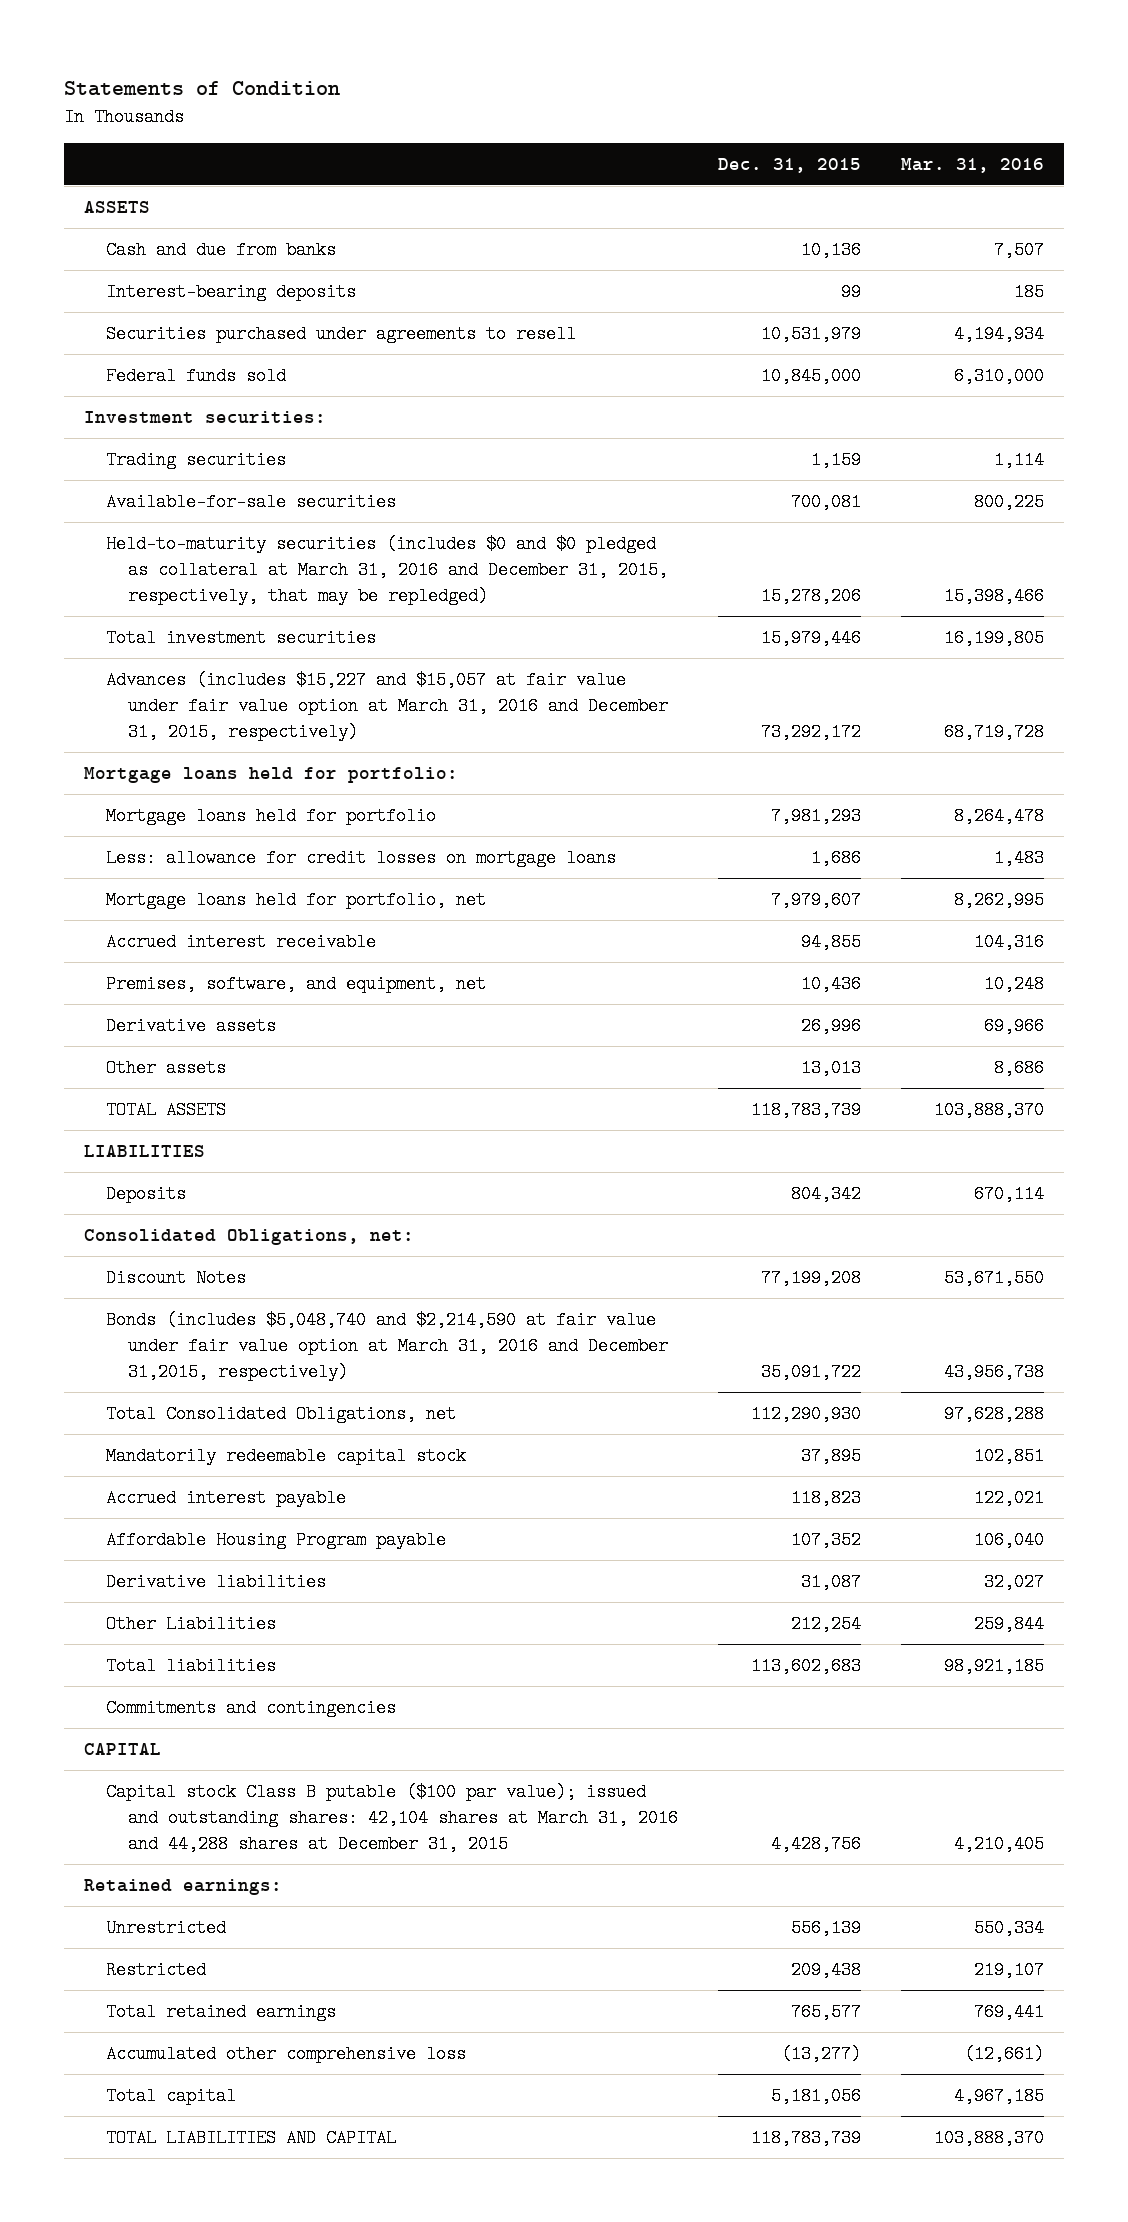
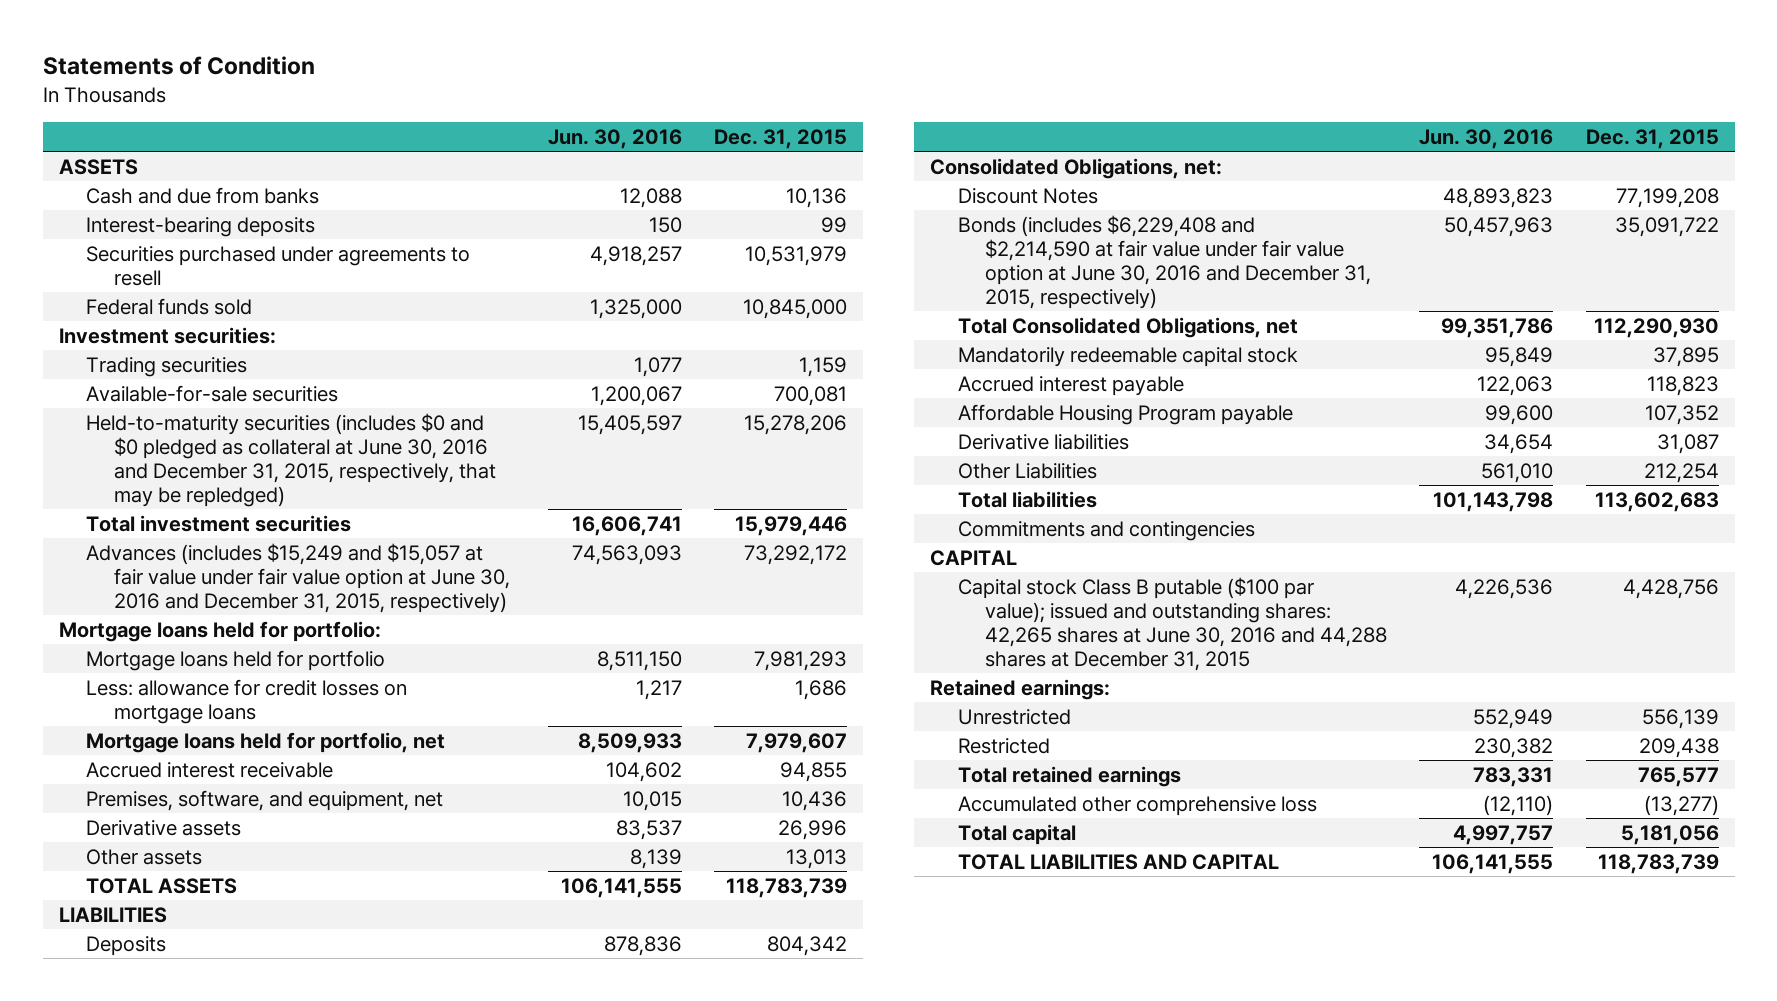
[901,157,1045,173] Mar. 31, 2016 -> none
none -> [547,129,682,150] Jun. 30, 2016
[106,535,669,606] Held-to-maturity securities (includes $0 and $0 pledged as collateral at March 31, 2016 and December 31, 2015, respectively, that may be repledged) -> [86,412,496,507] Held-to-maturity securities (includes $0 and $0 pledged as collateral at June 30, 2016 and December 31, 2015, respectively, that may be repledged)
[106,671,669,742] Advances (includes $15,227 and $15,057 at fair value under fair value option at March 31, 2016 and December 31, 2015, respectively) -> [86,542,510,613] Advances (includes $15,249 and $15,057 at fair value under fair value option at June 30, 2016 and December 31, 2015, respectively)
[106,1311,669,1382] Bonds (includes $5,048,740 and $2,214,590 at fair value under fair value option at March 31, 2016 and December 31,2015, respectively) -> [957,214,1372,309] Bonds (includes $6,229,408 and $2,214,590 at fair value under fair value option at June 30, 2016 and December 31, 2015, respectively)
[106,1783,679,1854] Capital stock Class B putable ($100 par value); issued and outstanding shares: 42,104 shares at March 31, 2016 and 44,288 shares at December 31, 2015 -> [957,576,1388,671] Capital stock Class B putable ($100 par value); issued and outstanding shares: 42,265 shares at June 30, 2016 and 44,288 shares at December 31, 2015

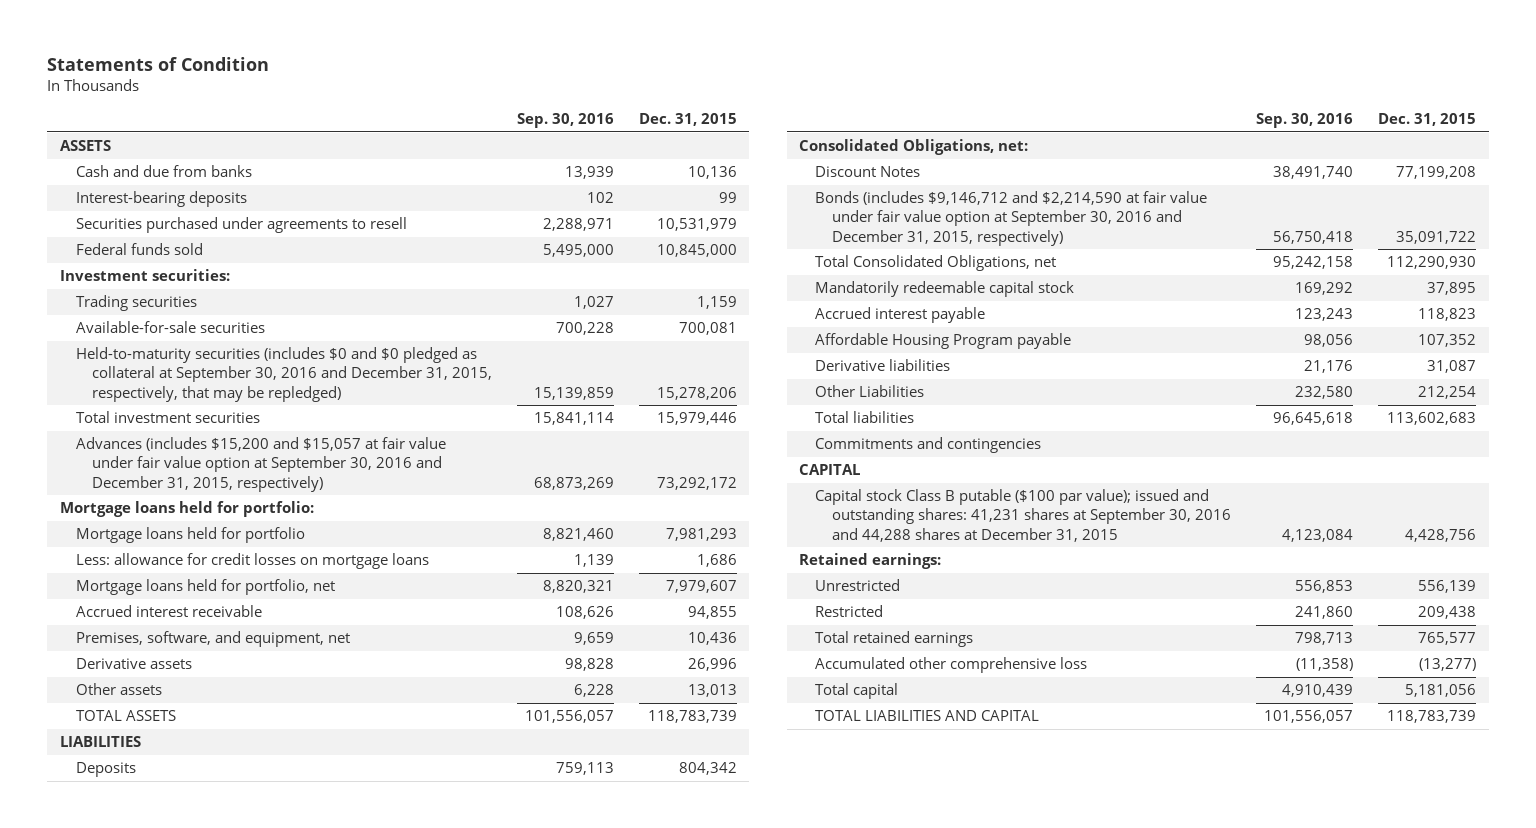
[547,129,682,150] Jun. 30, 2016 -> none
none -> [516,113,614,129] Sep. 30, 2016
[86,412,496,507] Held-to-maturity securities (includes $0 and $0 pledged as collateral at June 30, 2016 and December 31, 2015, respectively, that may be repledged) -> [75,347,493,402] Held-to-maturity securities (includes $0 and $0 pledged as collateral at September 30, 2016 and December 31, 2015, respectively, that may be repledged)
[86,542,510,613] Advances (includes $15,249 and $15,057 at fair value under fair value option at June 30, 2016 and December 31, 2015, respectively) -> [75,437,446,492] Advances (includes $15,200 and $15,057 at fair value under fair value option at September 30, 2016 and December 31, 2015, respectively)
[957,214,1372,309] Bonds (includes $6,229,408 and $2,214,590 at fair value under fair value option at June 30, 2016 and December 31, 2015, respectively) -> [815,191,1208,246] Bonds (includes $9,146,712 and $2,214,590 at fair value under fair value option at September 30, 2016 and December 31, 2015, respectively)
[957,576,1388,671] Capital stock Class B putable ($100 par value); issued and outstanding shares: 42,265 shares at June 30, 2016 and 44,288 shares at December 31, 2015 -> [815,489,1231,542] Capital stock Class B putable ($100 par value); issued and outstanding shares: 41,231 shares at September 30, 2016 and 44,288 shares at December 31, 2015

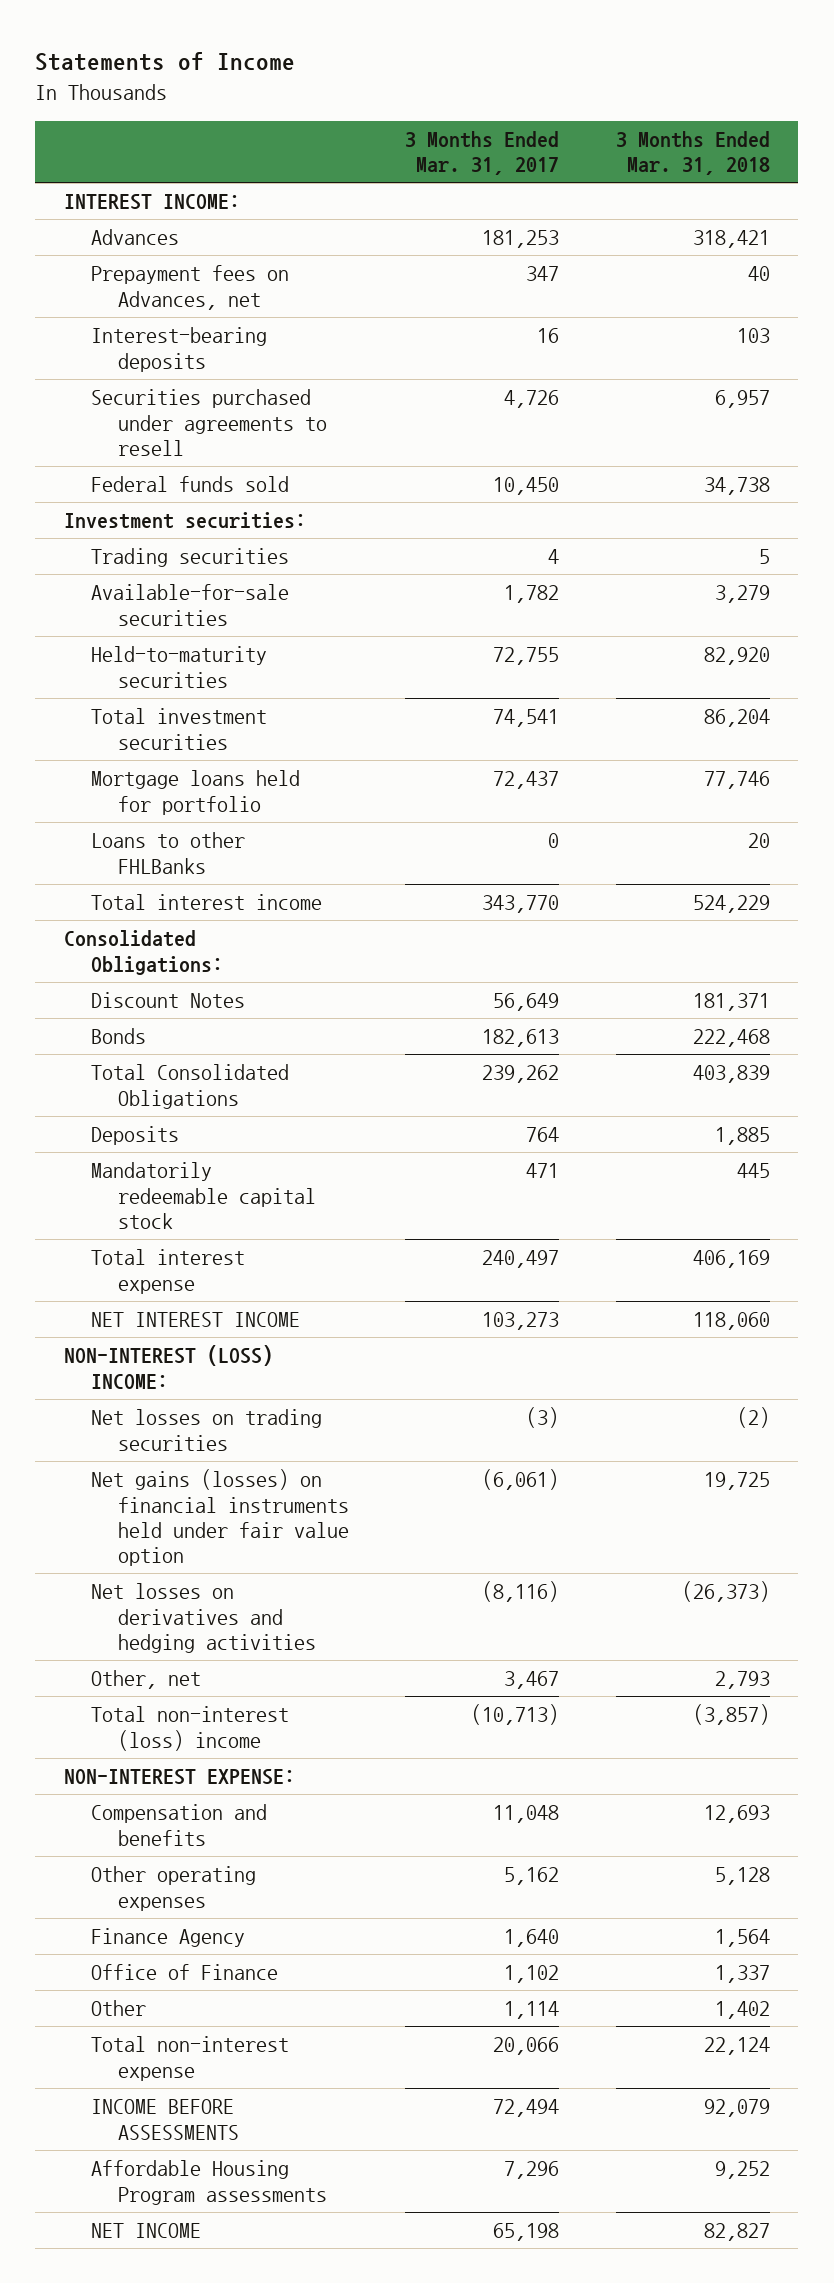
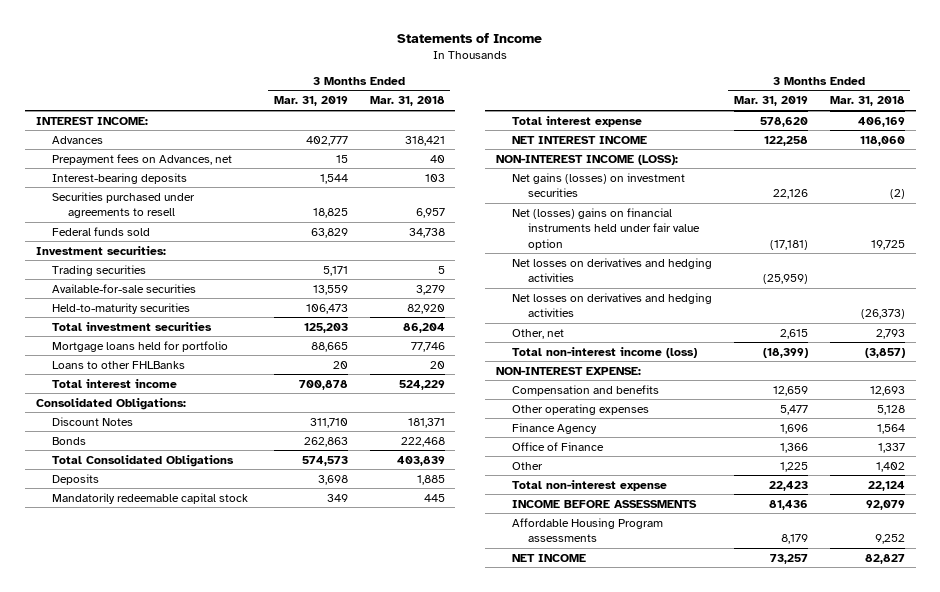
[405,130,560,176] 3 Months Ended Mar. 31, 2017 -> none
none -> [273,96,348,107] Mar. 31, 2019
[63,1345,273,1389] NON-INTEREST (LOSS) INCOME: -> [495,154,678,165] NON-INTEREST INCOME (LOSS):
[90,1409,322,1451] Net losses on trading securities -> [512,172,686,198] Net gains (losses) on investment securities
[90,1469,349,1567] Net gains (losses) on financial instruments held under fair value option -> [512,207,701,250] Net (losses) gains on financial instruments held under fair value option
none -> [512,257,713,283] Net losses on derivatives and hedging activities
[90,1706,289,1751] Total non-interest (loss) income -> [512,346,698,358] Total non-interest income (loss)

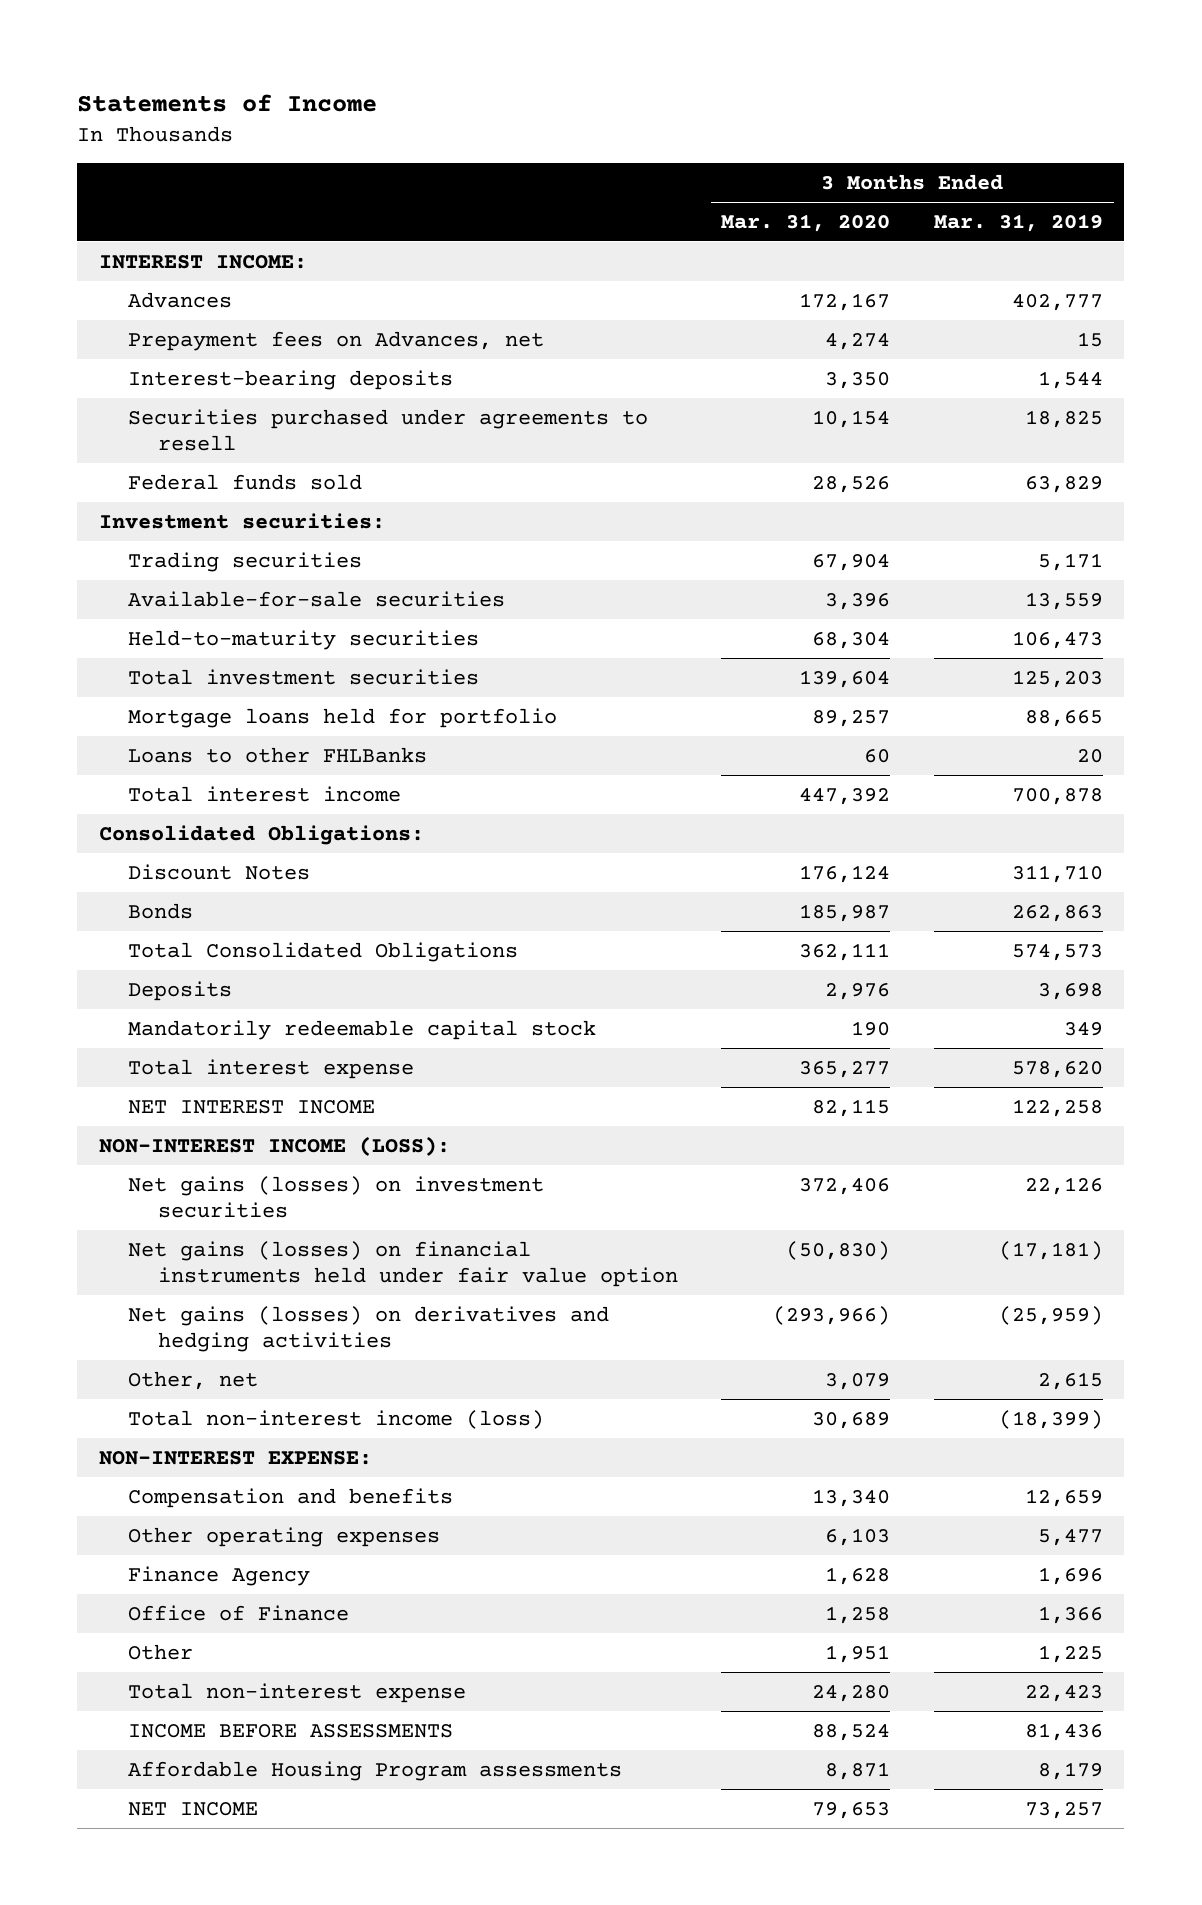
[369,96,445,107] Mar. 31, 2018 -> none
none -> [721,213,891,232] Mar. 31, 2020
[512,292,713,318] Net losses on derivatives and hedging activities -> none
[512,207,701,250] Net (losses) gains on financial instruments held under fair value option -> [128,1240,679,1288] Net gains (losses) on financial instruments held under fair value option
[512,257,713,283] Net losses on derivatives and hedging activities -> [128,1305,610,1353] Net gains (losses) on derivatives and hedging activities

